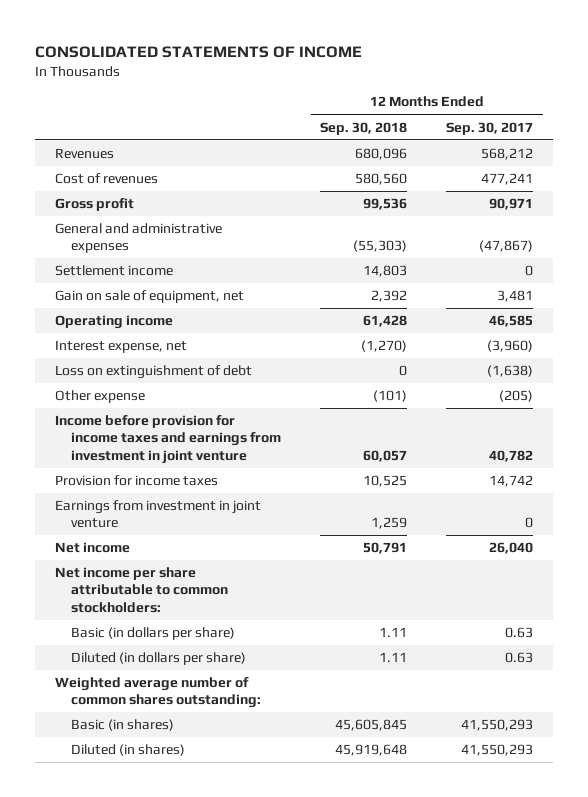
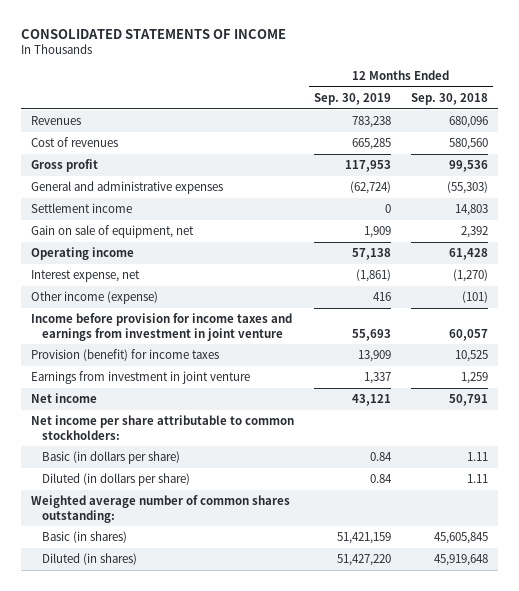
[446,121,534,135] Sep. 30, 2017 -> none
none -> [313,92,391,105] Sep. 30, 2019
[54,365,252,380] Loss on extinguishment of debt -> none
[54,390,145,404] Other expense -> [30,291,158,305] Other income (expense)
[54,475,218,487] Provision for income taxes -> [30,349,219,362] Provision (benefit) for income taxes

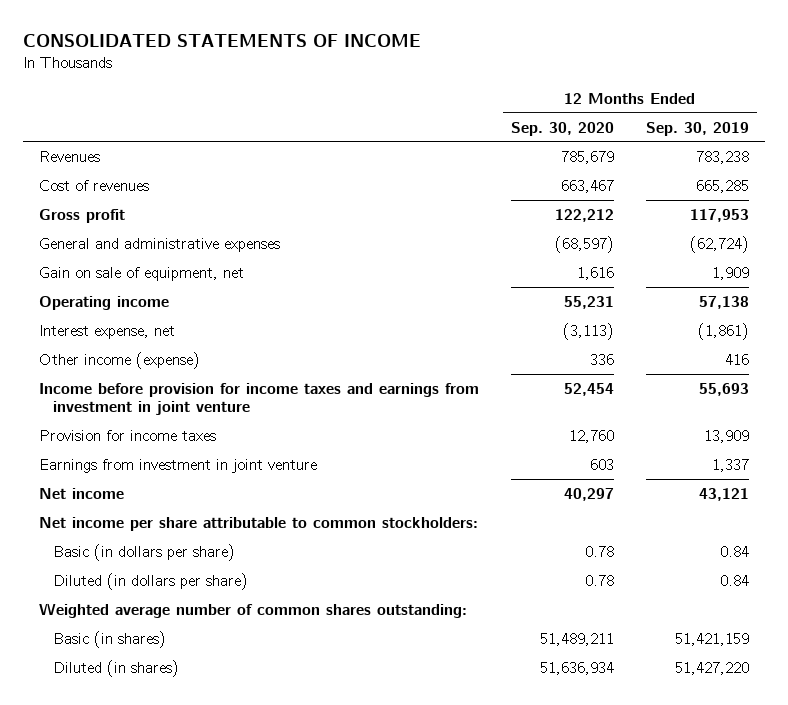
[410,92,488,105] Sep. 30, 2018 -> none
none -> [510,121,614,136] Sep. 30, 2020
[30,203,132,214] Settlement income -> none
[30,349,219,362] Provision (benefit) for income taxes -> [38,429,216,441] Provision for income taxes

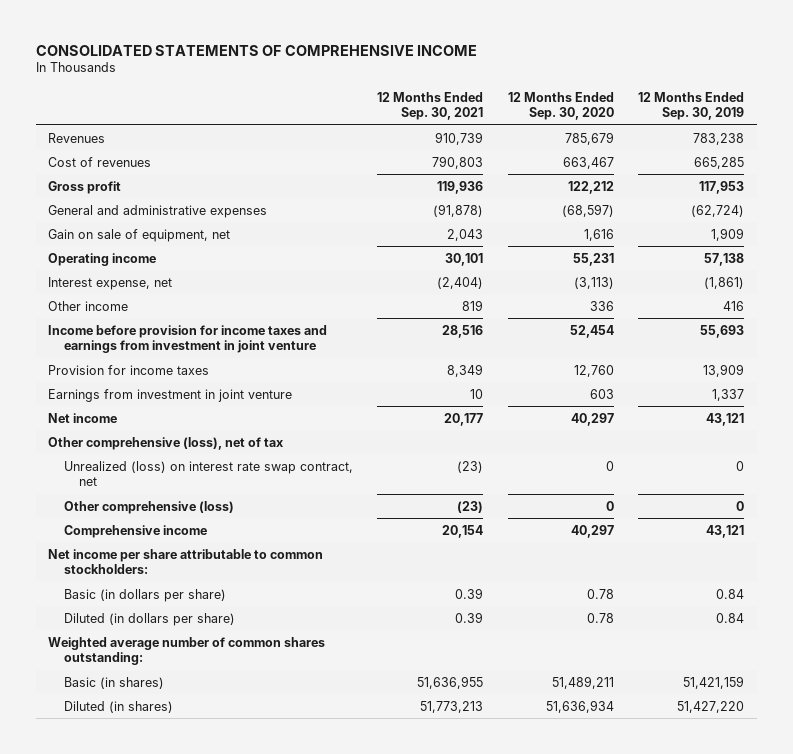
[22,34,421,48] CONSOLIDATED STATEMENTS OF INCOME -> [36,44,478,56] CONSOLIDATED STATEMENTS OF COMPREHENSIVE INCOME
none -> [377,91,484,120] 12 Months Ended Sep. 30, 2021
[38,351,200,369] Other income (expense) -> [48,300,129,311] Other income
none -> [48,436,284,450] Other comprehensive (loss), net of tax
none -> [63,460,353,487] Unrealized (loss) on interest rate swap contract, net
none -> [63,500,234,514] Other comprehensive (loss)
none -> [63,524,207,538] Comprehensive income

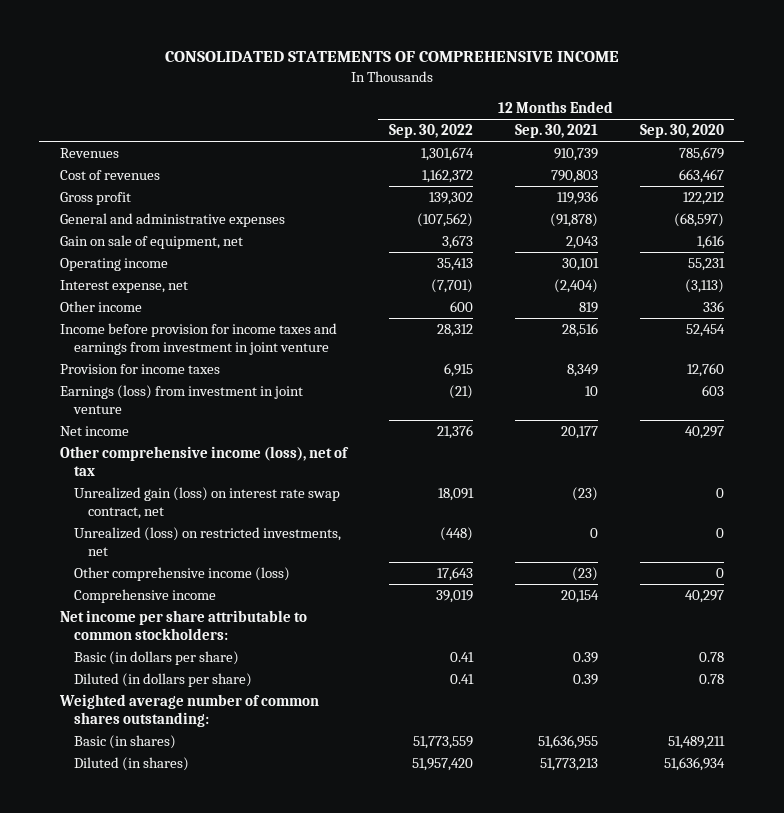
[638,91,745,120] 12 Months Ended Sep. 30, 2019 -> none
none -> [388,124,473,139] Sep. 30, 2022
[48,388,293,402] Earnings from investment in joint venture -> [60,385,304,414] Earnings (loss) from investment in joint venture
[48,436,284,450] Other comprehensive (loss), net of tax -> [60,446,350,476] Other comprehensive income (loss), net of tax
[63,460,353,487] Unrealized (loss) on interest rate swap contract, net -> [74,487,341,519] Unrealized gain (loss) on interest rate swap contract, net
none -> [74,527,342,556] Unrealized (loss) on restricted investments, net
[63,500,234,514] Other comprehensive (loss) -> [74,567,291,582] Other comprehensive income (loss)

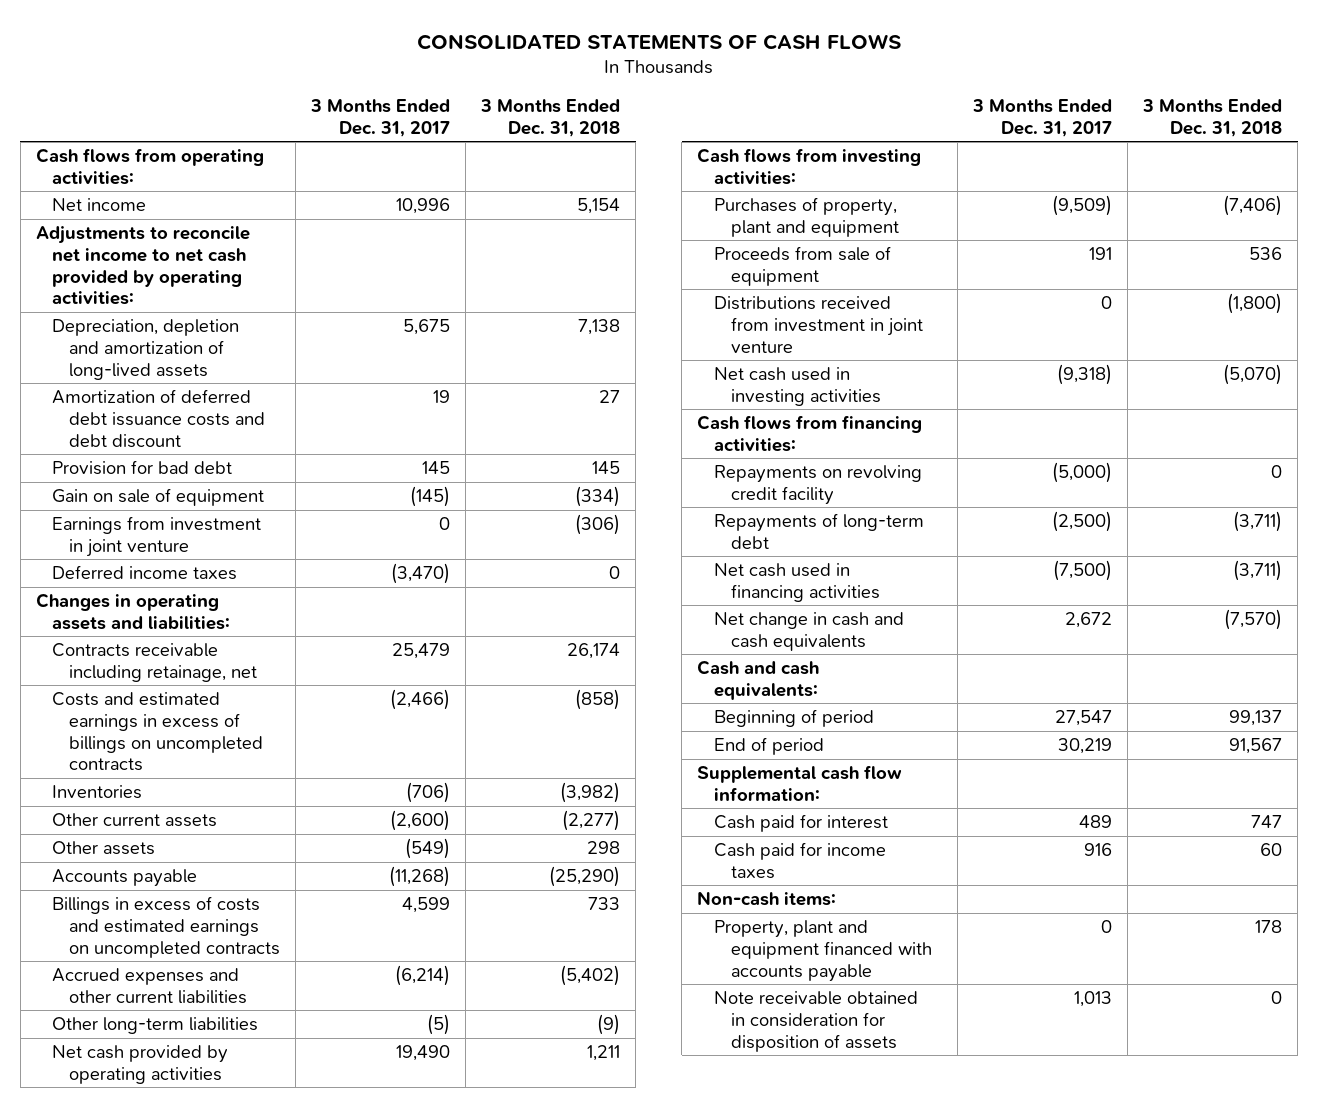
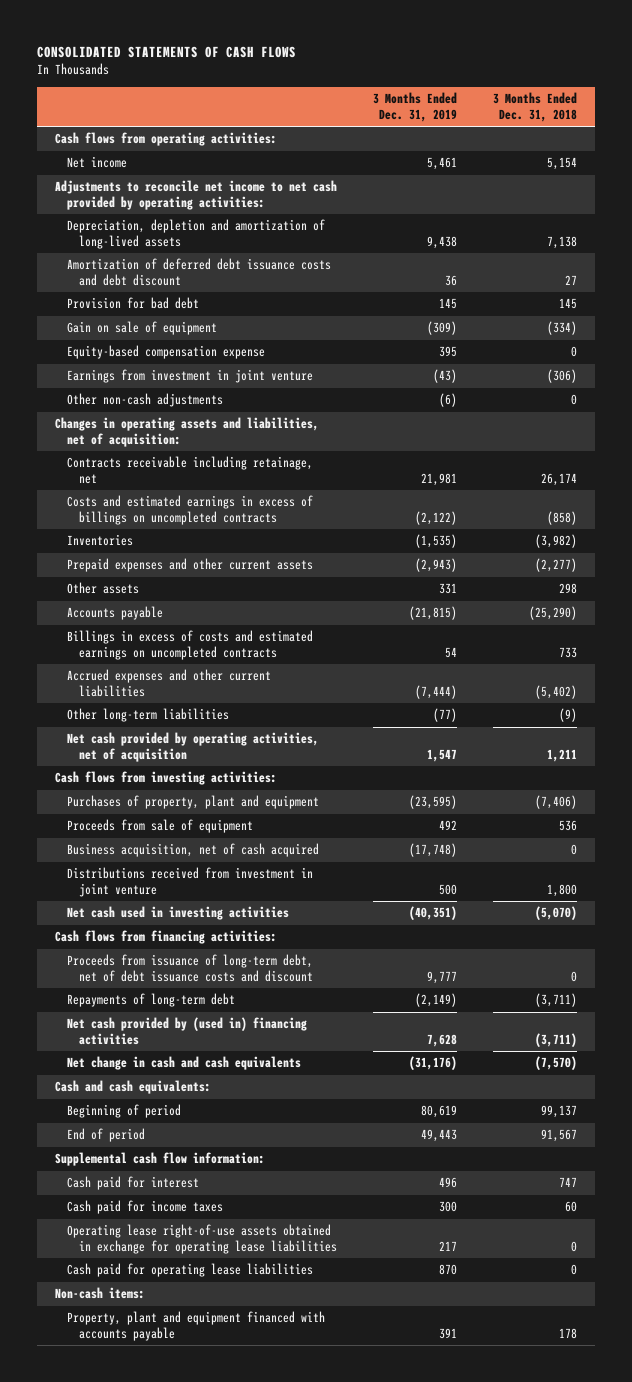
[310,98,451,137] 3 Months Ended Dec. 31, 2017 -> none
none -> [373,92,458,122] 3 Months Ended Dec. 31, 2019
none -> [67,345,266,360] Equity-based compensation expense
[52,565,238,581] Deferred income taxes -> none
none -> [67,393,224,408] Other non-cash adjustments
[35,593,231,630] Changes in operating assets and liabilities: -> [55,417,320,447] Changes in operating assets and liabilities, net of acquisition:
[52,813,218,828] Other current assets -> [67,558,314,573] Prepaid expenses and other current assets
[52,1045,229,1084] Net cash provided by operating activities -> [67,732,320,762] Net cash provided by operating activities, net of acquisition
none -> [67,843,320,858] Business acquisition, net of cash acquired
[1227,293,1283,315] (1,800) -> [547,883,578,897] 1,800
[714,465,923,505] Repayments on revolving credit facility -> none
none -> [67,954,314,982] Proceeds from issuance of long-term debt, net of debt issuance costs and discount
[714,563,880,602] Net cash used in financing activities -> [67,1017,308,1045] Net cash provided by (used in) financing activities
none -> [67,1224,338,1254] Operating lease right-of-use assets obtained in exchange for operating lease liabilities
none -> [67,1263,314,1278] Cash paid for operating lease liabilities
[714,991,919,1052] Note receivable obtained in consideration for disposition of assets -> none

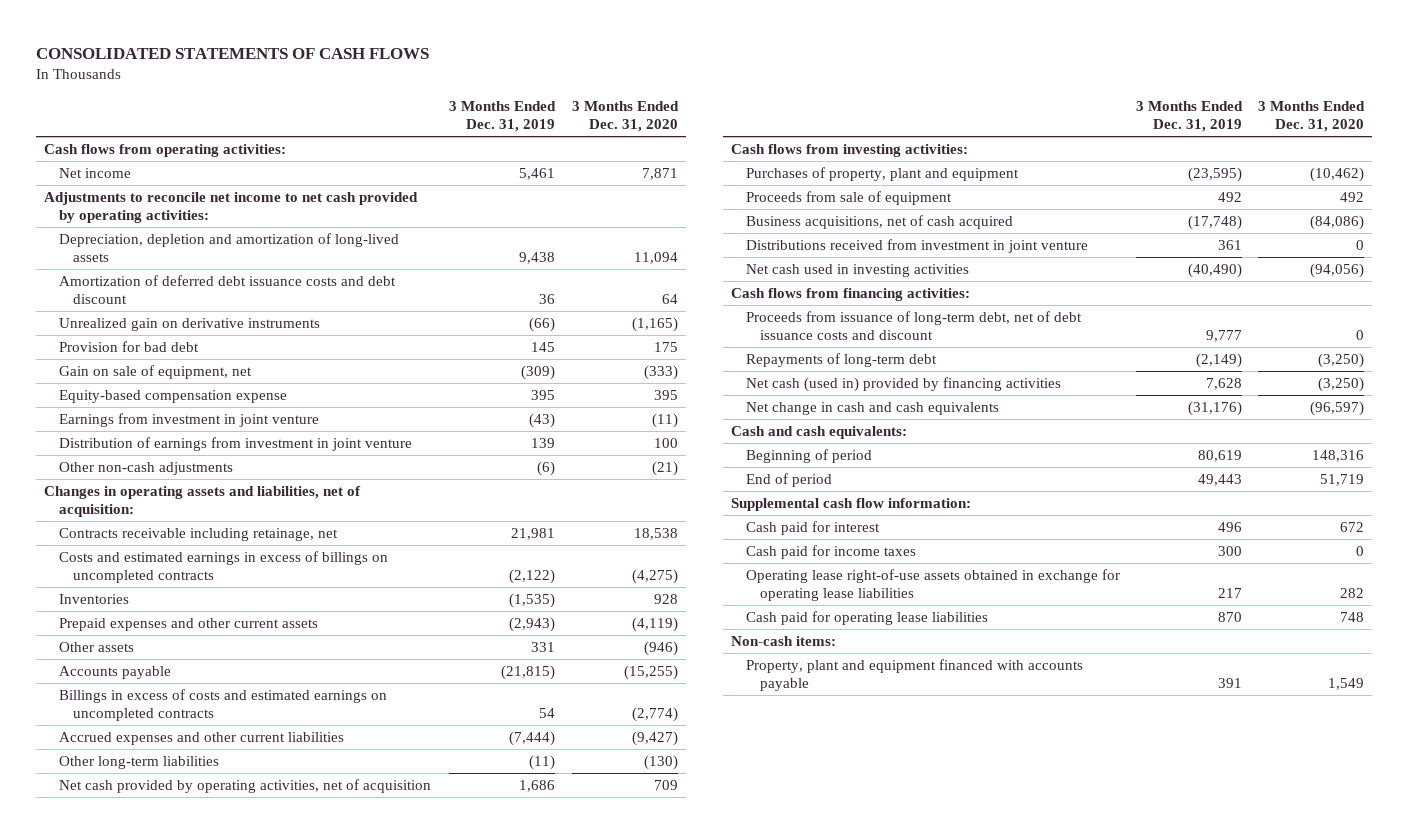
[493,92,578,122] 3 Months Ended Dec. 31, 2018 -> none
none -> [571,100,679,132] 3 Months Ended Dec. 31, 2020
none -> [58,318,320,332] Unrealized gain on derivative instruments
[67,321,218,336] Gain on sale of equipment -> [58,365,252,380] Gain on sale of equipment, net
none -> [58,437,412,452] Distribution of earnings from investment in joint venture
[433,708,458,723] (77) -> [529,755,556,771] (11)
[427,748,458,762] 1,547 -> [519,780,556,793] 1,686
[67,843,320,858] Business acquisition, net of cash acquired -> [745,215,1013,230] Business acquisitions, net of cash acquired
[439,883,458,895] 500 -> [1217,240,1242,251] 361
[409,906,458,921] (40,351) -> [1187,263,1242,279] (40,490)
[67,1017,308,1045] Net cash provided by (used in) financing activities -> [745,377,1061,393] Net cash (used in) provided by financing activities

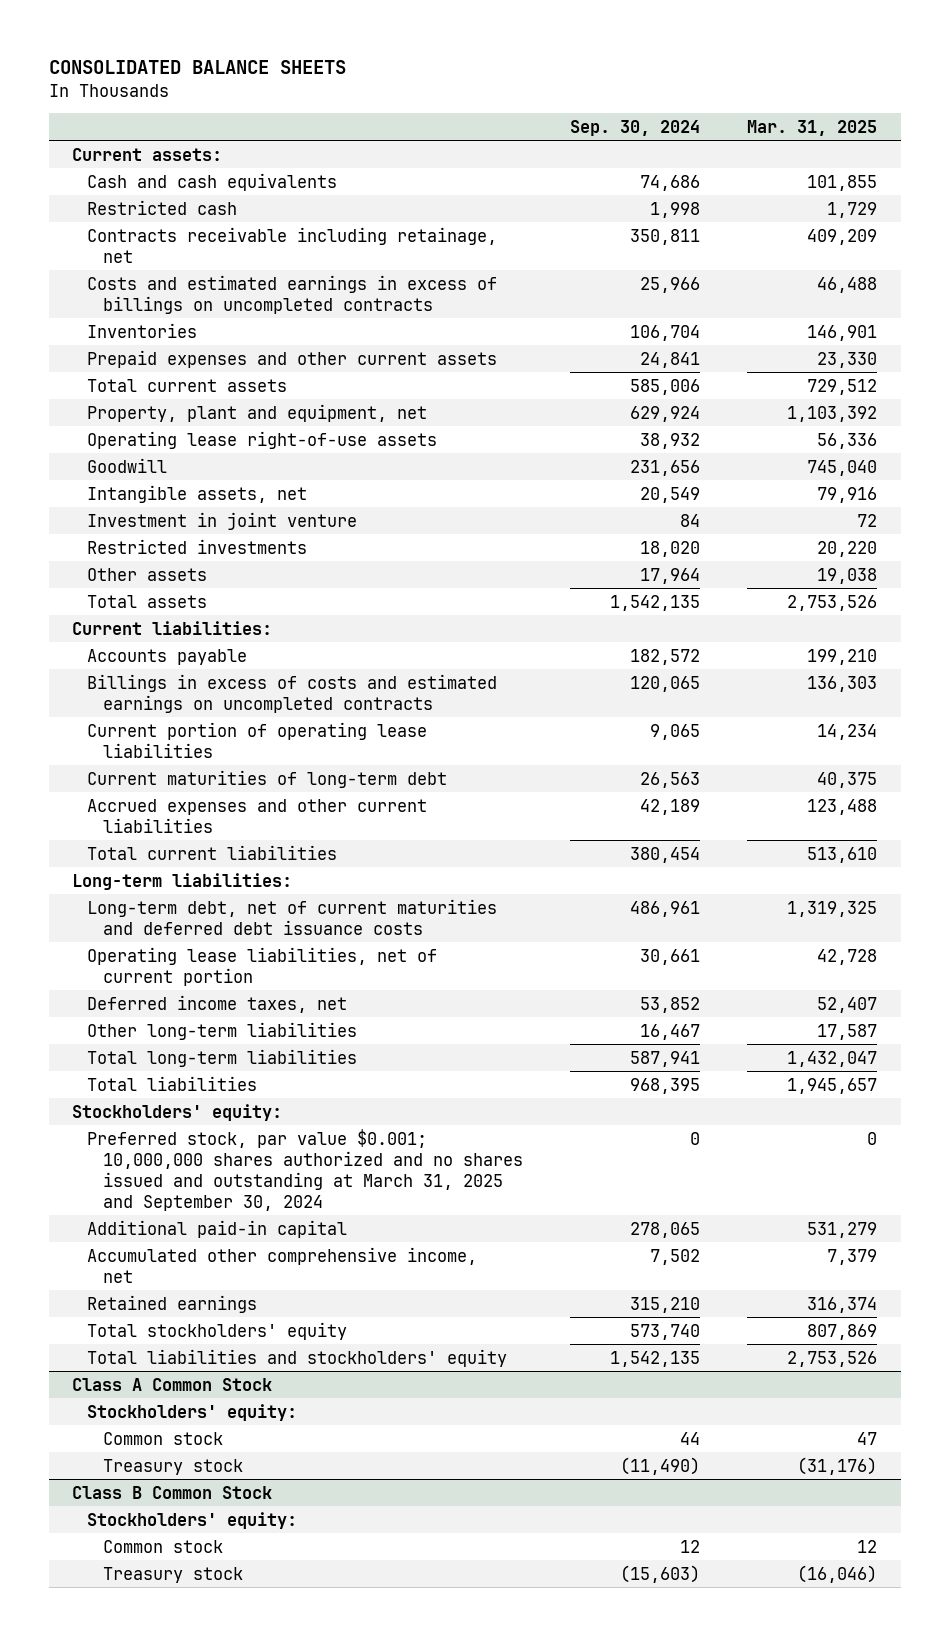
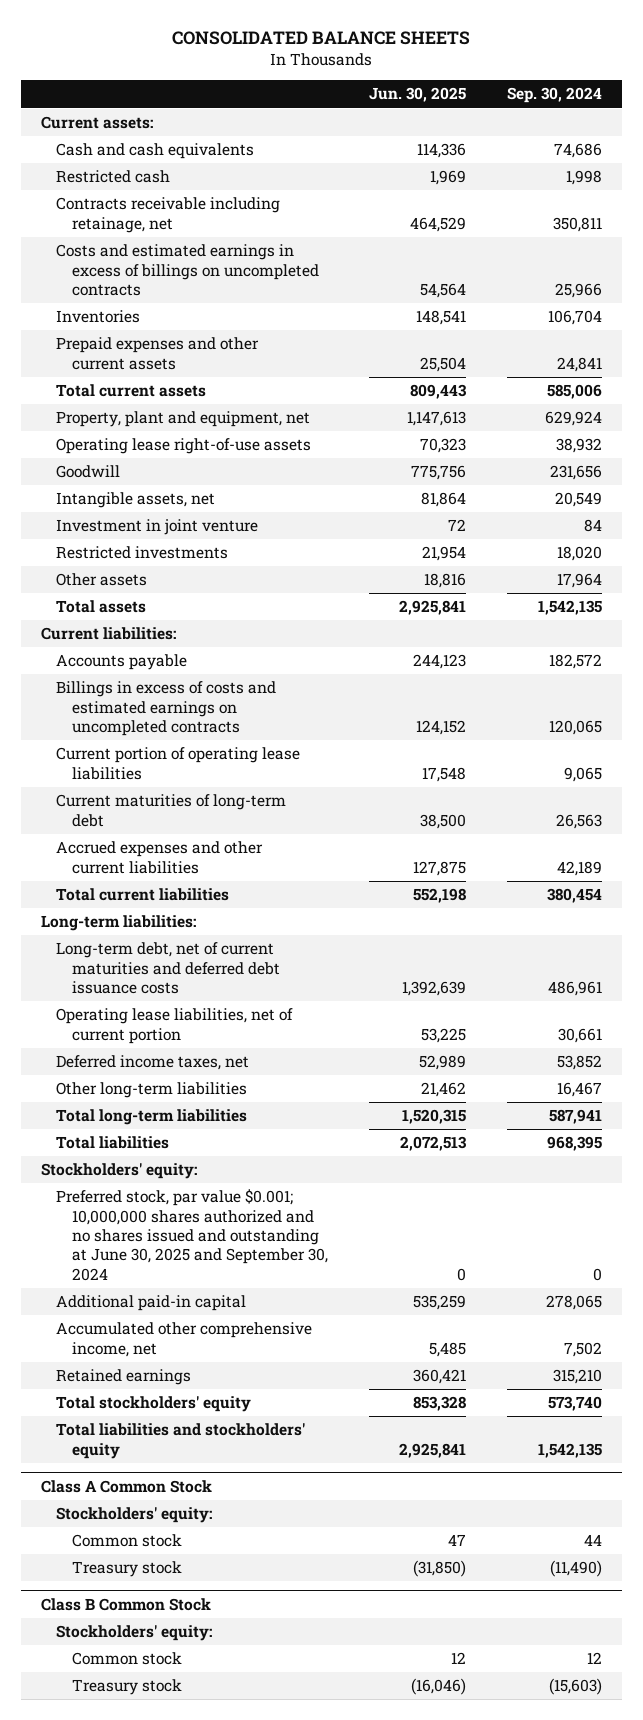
[747,119,878,136] Mar. 31, 2025 -> none
none -> [368,87,466,103] Jun. 30, 2025
[87,1128,523,1211] Preferred stock, par value $0.001; 10,000,000 shares authorized and no shares issued and outstanding at March 31, 2025 and September 30, 2024 -> [56,1189,328,1281] Preferred stock, par value $0.001; 10,000,000 shares authorized and no shares issued and outstanding at June 30, 2025 and September 30, 2024

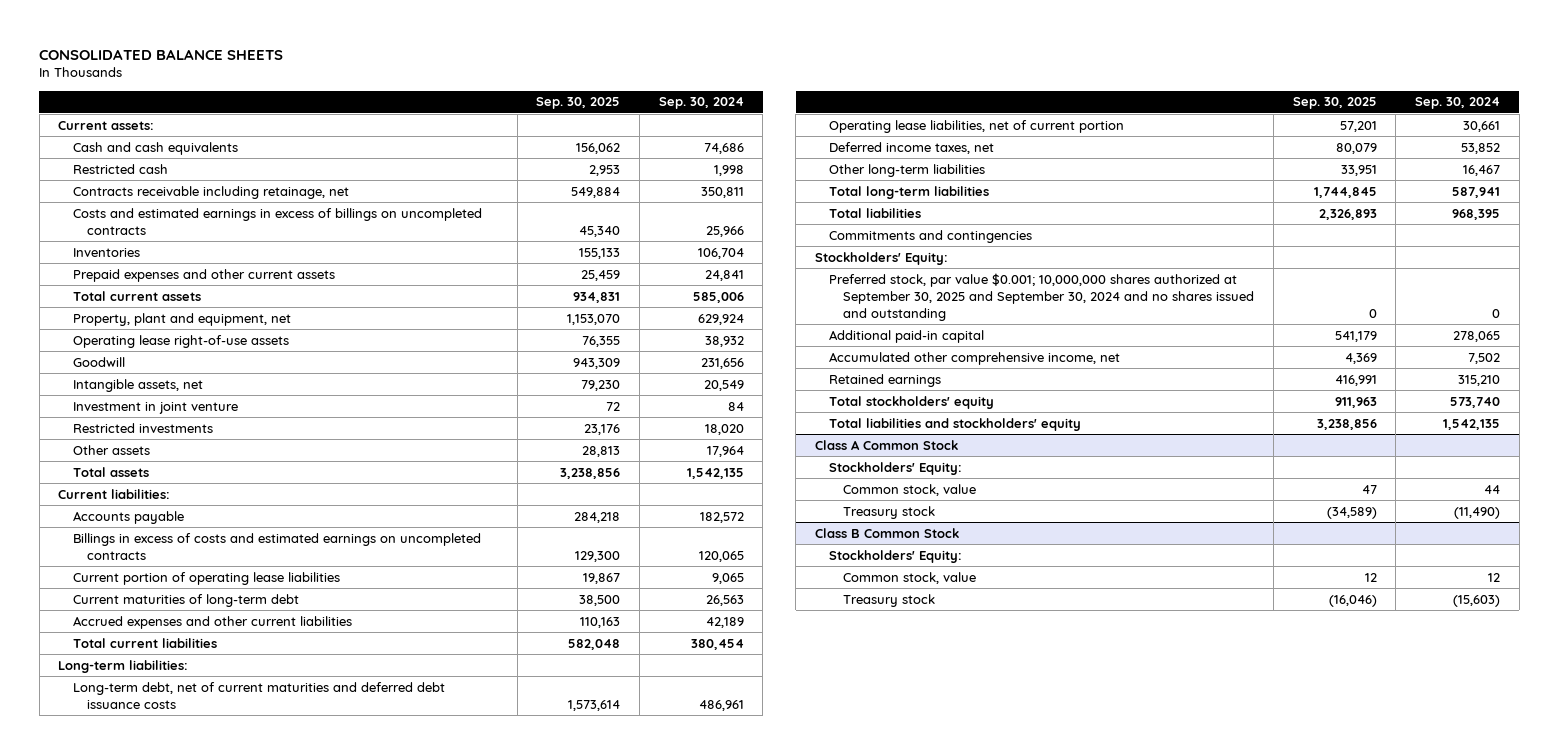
[368,87,466,103] Jun. 30, 2025 -> none
none -> [536,97,621,110] Sep. 30, 2025
none -> [829,229,1033,243] Commitments and contingencies
[41,1163,198,1180] Stockholders' equity: -> [814,251,948,265] Stockholders' Equity:
[56,1189,328,1281] Preferred stock, par value $0.001; 10,000,000 shares authorized and no shares issued and outstanding at June 30, 2025 and September 30, 2024 -> [829,272,1255,321] Preferred stock, par value $0.001; 10,000,000 shares authorized at September 30, 2025 and September 30, 2024 and no shares issued and outstanding
[56,1507,213,1524] Stockholders' equity: -> [829,461,963,475] Stockholders' Equity:
[71,1534,182,1548] Common stock -> [843,483,977,496] Common stock, value
[56,1625,213,1642] Stockholders' equity: -> [829,549,963,563] Stockholders' Equity:
[71,1652,182,1666] Common stock -> [843,571,977,584] Common stock, value

